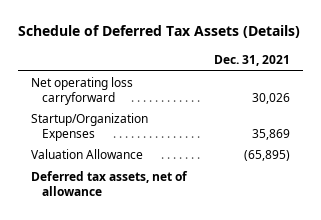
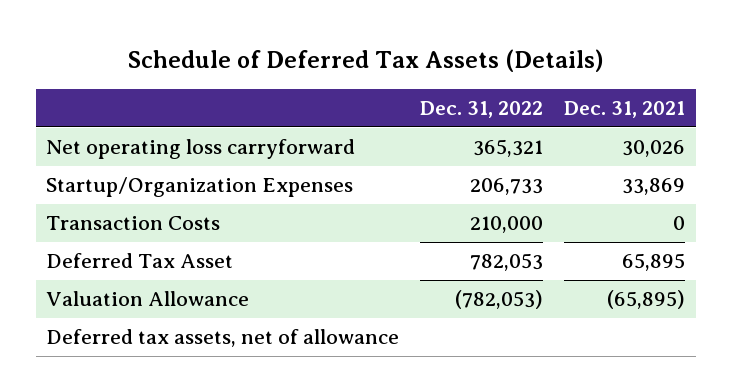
none -> [420,101,544,119] Dec. 31, 2022
[251,128,290,140] 35,869 -> [622,178,686,196] 33,869
none -> [46,216,221,231] Transaction Costs
none -> [46,253,234,269] Deferred Tax Asset

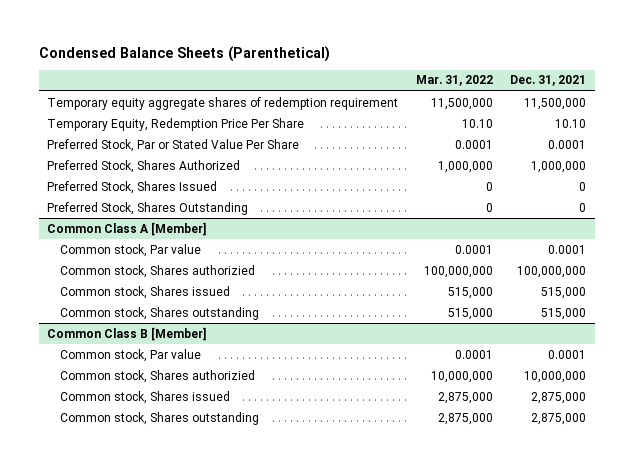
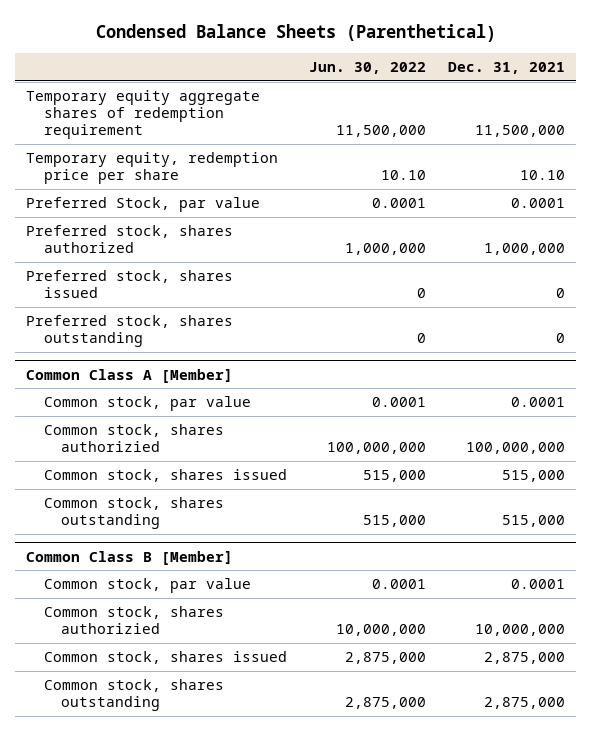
[415,75,493,87] Mar. 31, 2022 -> none
none -> [309,62,427,75] Jun. 30, 2022
[47,117,305,131] Temporary Equity, Redemption Price Per Share -> [26,152,279,185] Temporary equity, redemption price per share
[47,138,300,152] Preferred Stock, Par or Stated Value Per Share -> [26,197,261,213] Preferred Stock, par value
[47,159,241,173] Preferred Stock, Shares Authorized -> [26,225,234,254] Preferred stock, shares authorized
[47,180,218,194] Preferred Stock, Shares Issued -> [26,270,234,299] Preferred stock, shares issued
[47,201,249,215] Preferred Stock, Shares Outstanding -> [26,315,234,348] Preferred stock, shares outstanding
[60,243,202,257] Common stock, Par value -> [43,396,251,412] Common stock, par value
[60,264,256,278] Common stock, Shares authorizied -> [43,424,224,453] Common stock, shares authorizied
[60,285,231,299] Common stock, Shares issued -> [43,469,287,483] Common stock, shares issued
[60,306,260,320] Common stock, Shares outstanding -> [43,497,224,530] Common stock, shares outstanding
[60,348,202,362] Common stock, Par value -> [43,578,251,594] Common stock, par value
[60,369,256,383] Common stock, Shares authorizied -> [43,606,224,635] Common stock, shares authorizied
[60,390,231,404] Common stock, Shares issued -> [43,651,287,665] Common stock, shares issued
[60,411,260,425] Common stock, Shares outstanding -> [43,679,224,712] Common stock, shares outstanding

